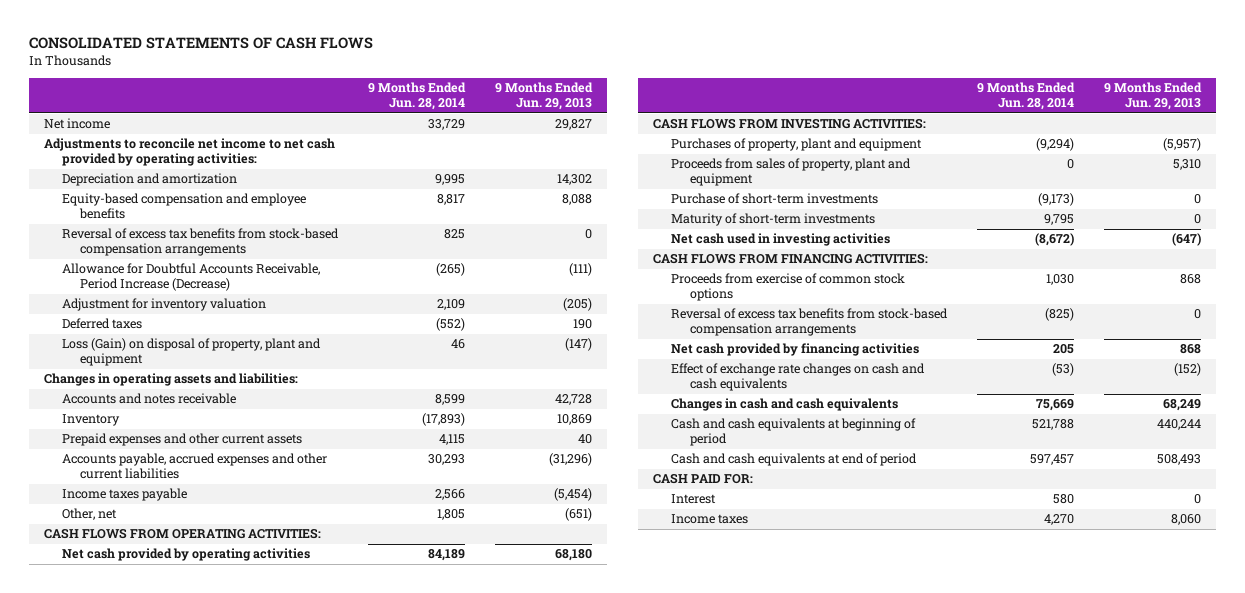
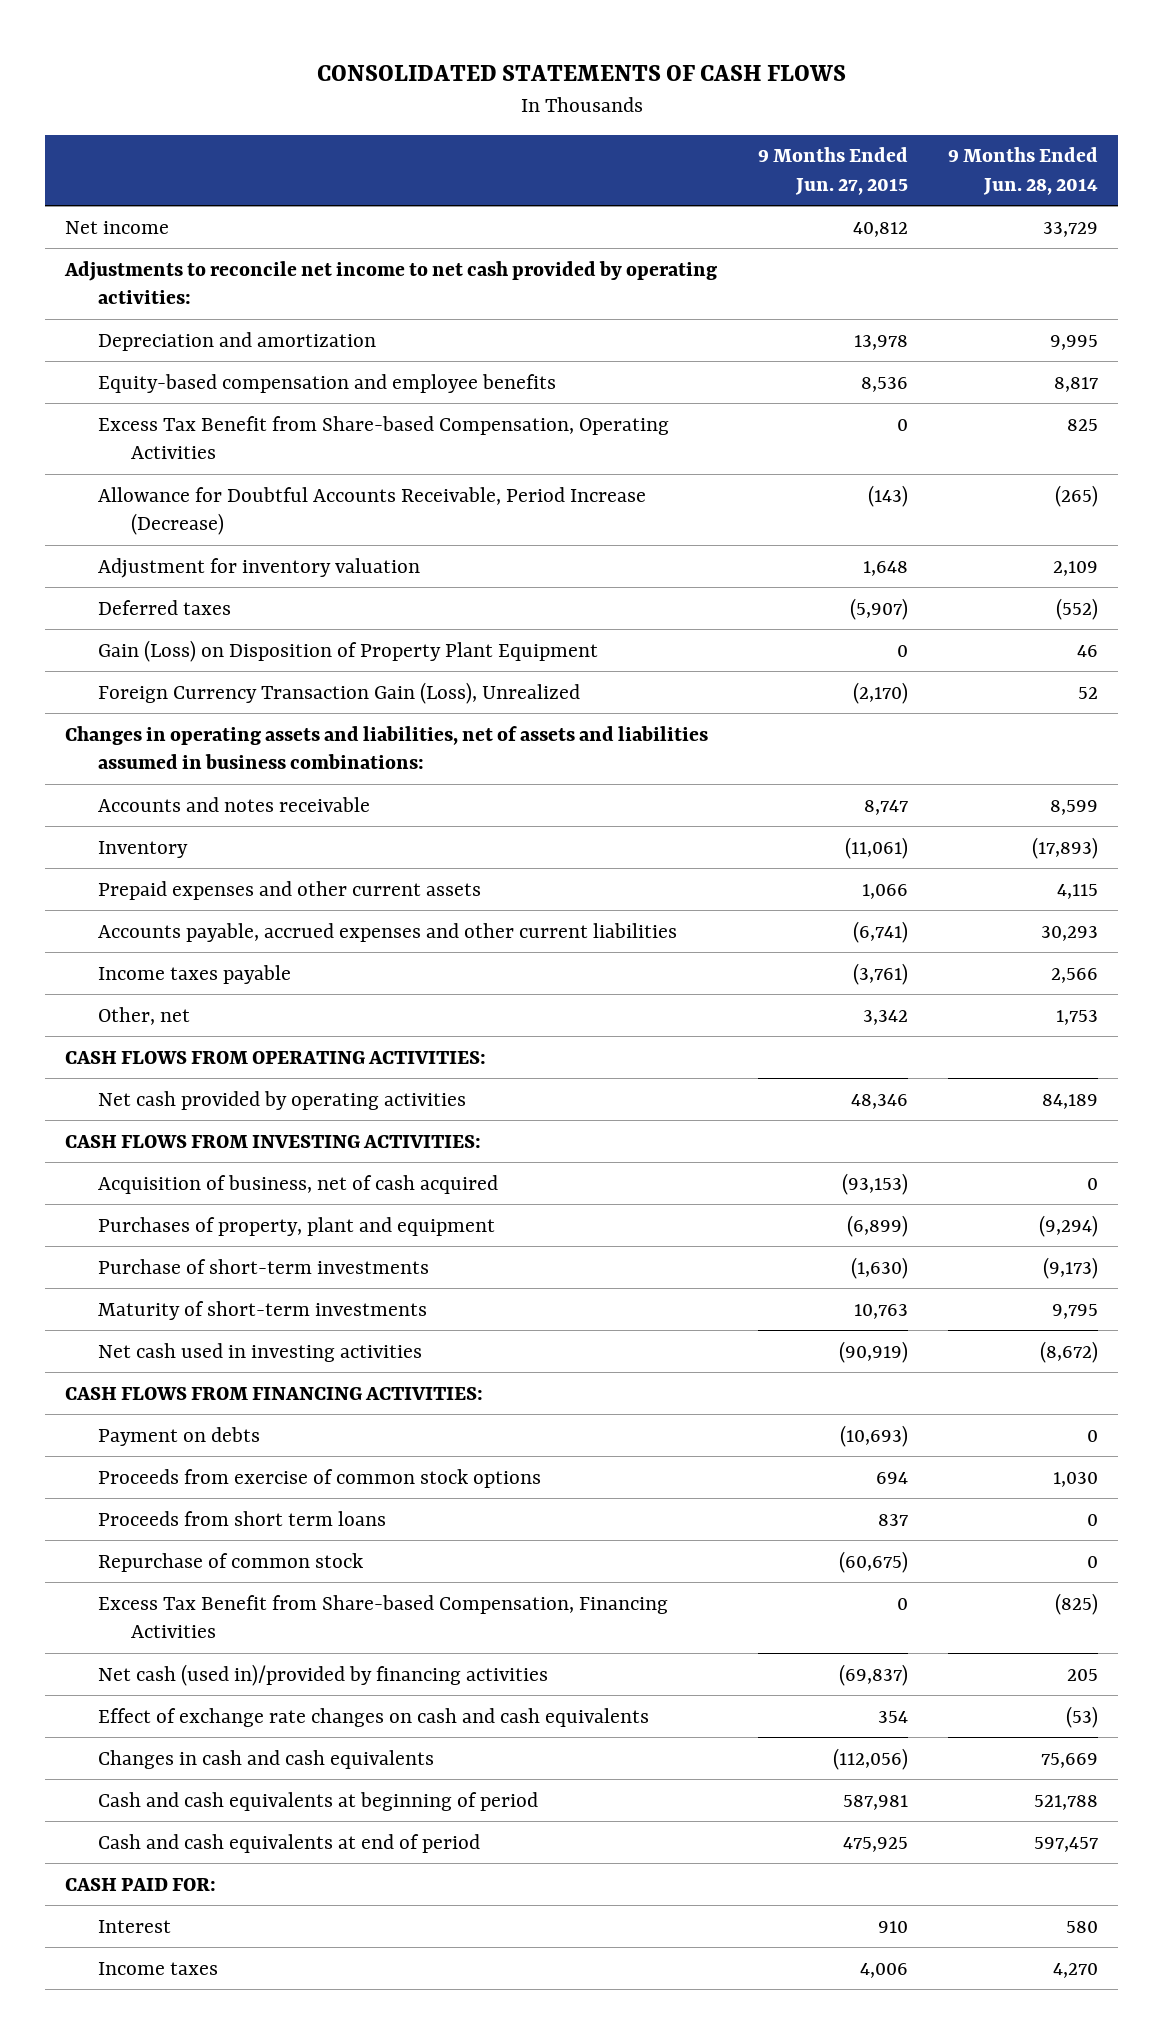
[494,82,593,111] 9 Months Ended Jun. 29, 2013 -> none
none -> [757,147,908,195] 9 Months Ended Jun. 27, 2015
[62,228,340,257] Reversal of excess tax benefits from stock-based compensation arrangements -> [98,415,670,459] Excess Tax Benefit from Share-based Compensation, Operating Activities
[62,338,322,367] Loss (Gain) on disposal of property, plant and equipment -> [98,639,599,662] Gain (Loss) on Disposition of Property Plant Equipment
none -> [98,681,581,704] Foreign Currency Transaction Gain (Loss), Unrealized
[43,373,298,387] Changes in operating assets and liabilities: -> [65,725,709,769] Changes in operating assets and liabilities, net of assets and liabilities assumed in business combinations:
[437,509,466,521] 1,805 -> [1055,1009,1098,1025] 1,753
none -> [98,1174,499,1194] Acquisition of business, net of cash acquired
[671,158,912,187] Proceeds from sales of property, plant and equipment -> none
none -> [98,1426,261,1446] Payment on debts
none -> [98,1510,387,1526] Proceeds from short term loans
none -> [98,1552,364,1572] Repurchase of common stock
[671,308,949,337] Reversal of excess tax benefits from stock-based compensation arrangements -> [98,1594,669,1638] Excess Tax Benefit from Share-based Compensation, Financing Activities
[671,343,920,357] Net cash provided by financing activities -> [98,1663,549,1686] Net cash (used in)/provided by financing activities

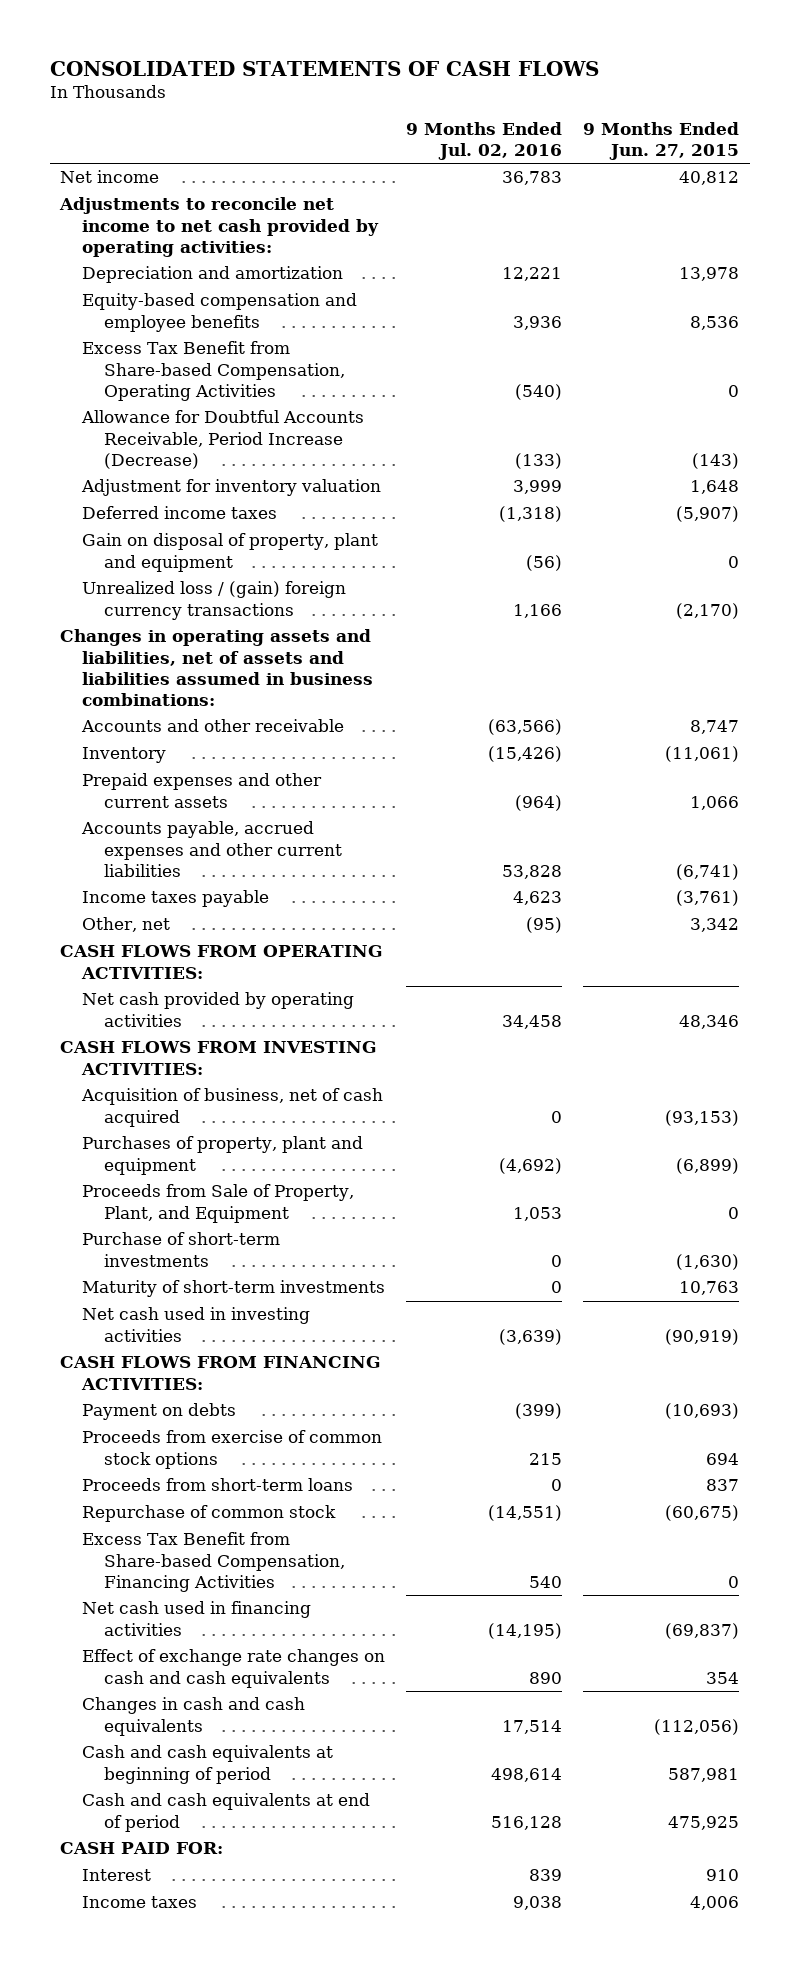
[947,147,1098,195] 9 Months Ended Jun. 28, 2014 -> none
none -> [406,121,563,160] 9 Months Ended Jul. 02, 2016
[98,599,232,615] Deferred taxes -> [82,506,278,520] Deferred income taxes
[98,639,599,662] Gain (Loss) on Disposition of Property Plant Equipment -> [82,533,379,572] Gain on disposal of property, plant and equipment
[98,681,581,704] Foreign Currency Transaction Gain (Loss), Unrealized -> [82,581,347,620] Unrealized loss / (gain) foreign currency transactions
[98,796,371,812] Accounts and notes receivable -> [81,719,345,733] Accounts and other receivable
none -> [82,1184,355,1223] Proceeds from Sale of Property, Plant, and Equipment
[98,1510,387,1526] Proceeds from short term loans -> [82,1478,354,1492] Proceeds from short-term loans
[98,1663,549,1686] Net cash (used in)/provided by financing activities -> [82,1601,312,1636] Net cash used in financing activities

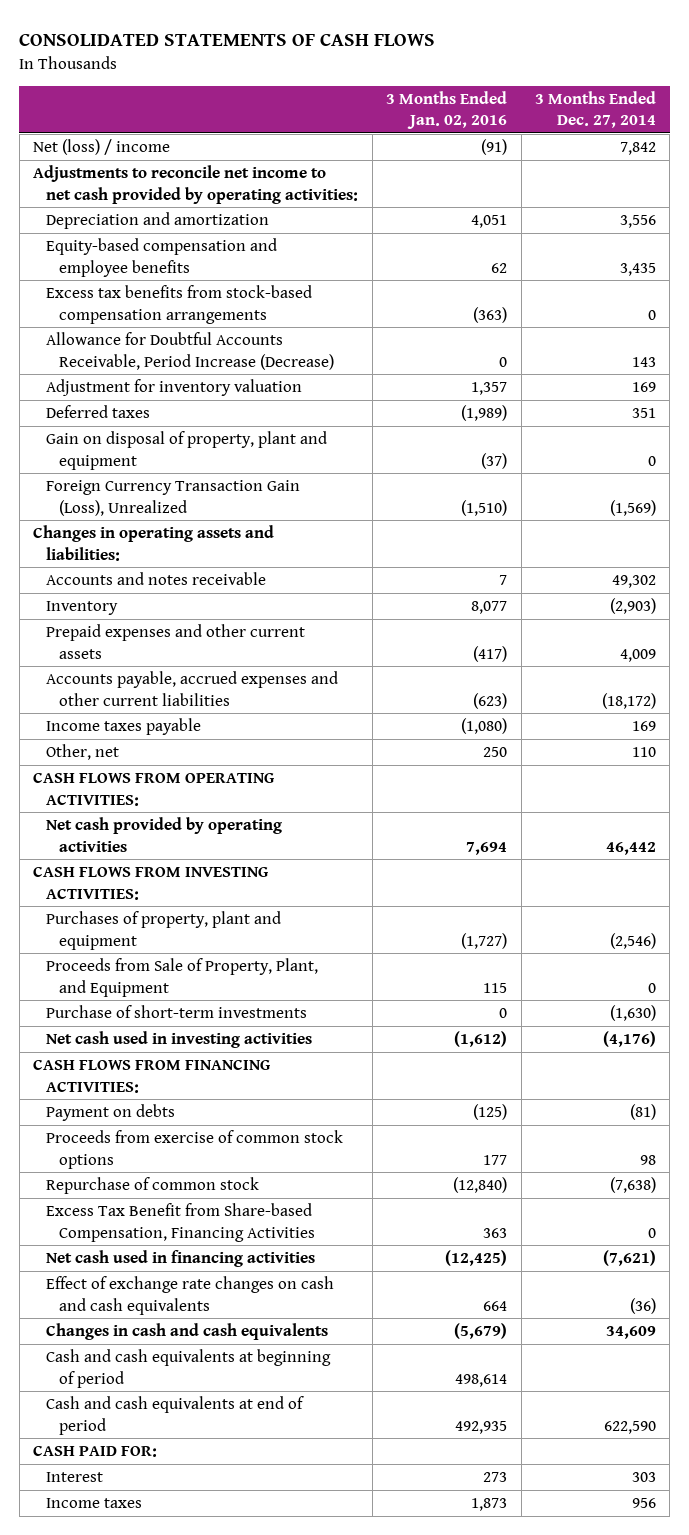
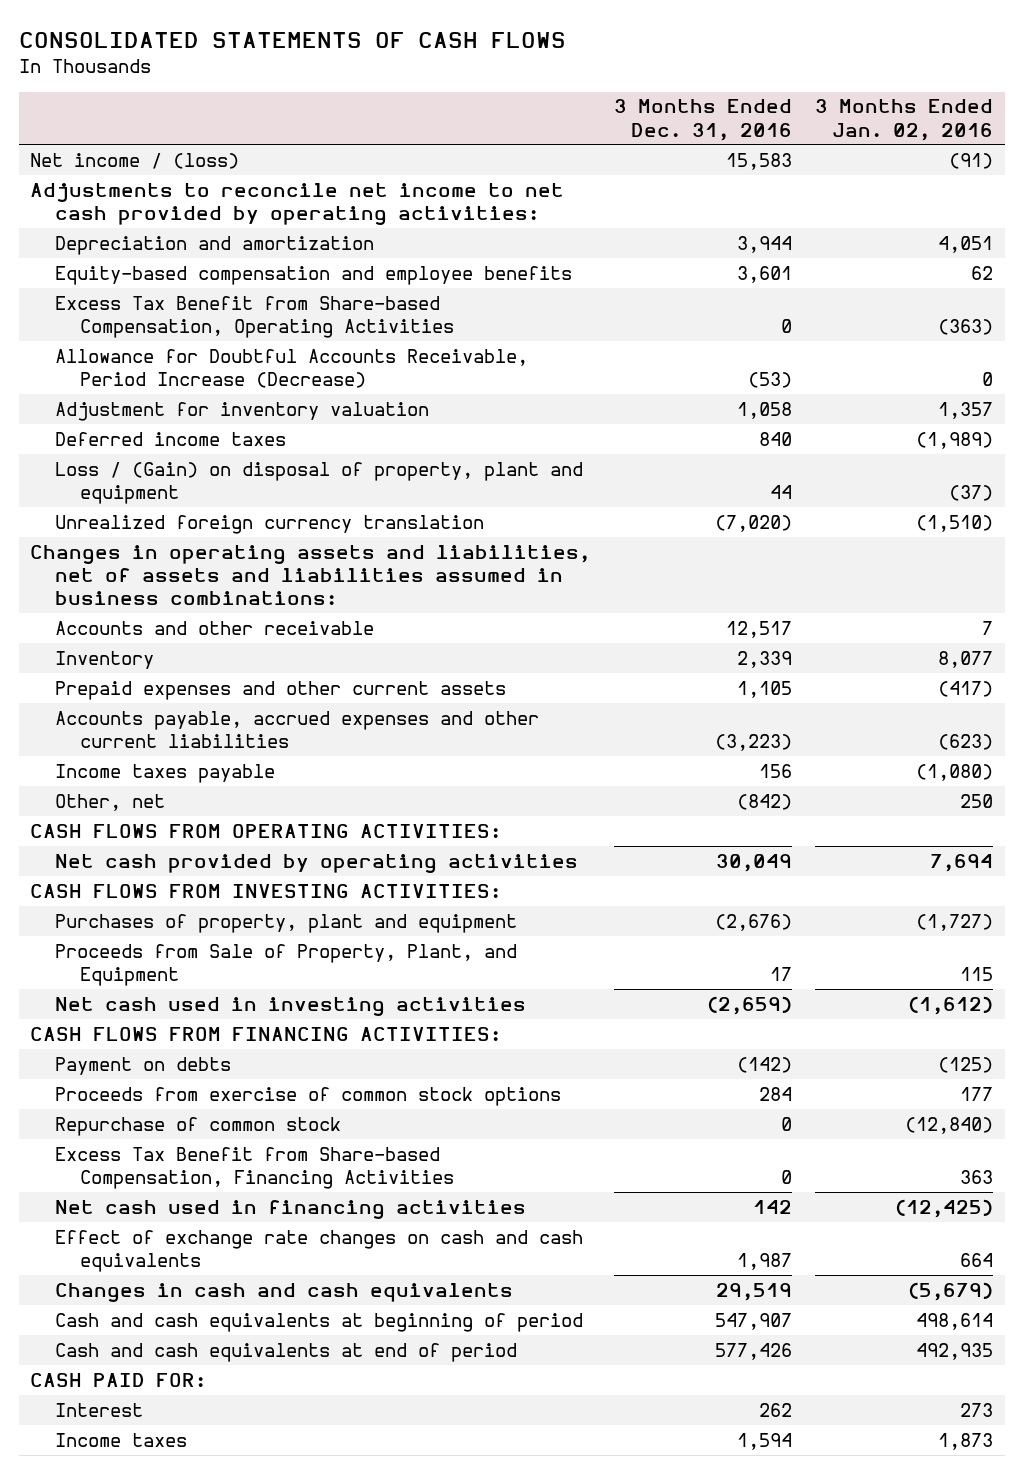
[534,90,656,129] 3 Months Ended Dec. 27, 2014 -> none
none -> [613,99,792,141] 3 Months Ended Dec. 31, 2016
[33,139,171,156] Net (loss) / income -> [30,152,240,169] Net income / (loss)
[46,285,313,324] Excess tax benefits from stock-based compensation arrangements -> [55,295,455,338] Excess Tax Benefit from Share-based Compensation, Operating Activities
[46,405,151,419] Deferred taxes -> [55,431,287,446] Deferred income taxes
[46,431,328,470] Gain on disposal of property, plant and equipment -> [55,461,584,504] Loss / (Gain) on disposal of property, plant and equipment
[46,480,301,516] Foreign Currency Transaction Gain (Loss), Unrealized -> [55,514,485,534] Unrealized foreign currency translation
[33,525,275,561] Changes in operating assets and liabilities: -> [30,544,591,606] Changes in operating assets and liabilities, net of assets and liabilities assumed in business combinations:
[46,572,267,586] Accounts and notes receivable -> [55,620,375,635] Accounts and other receivable
[46,1005,308,1019] Purchase of short-term investments -> none

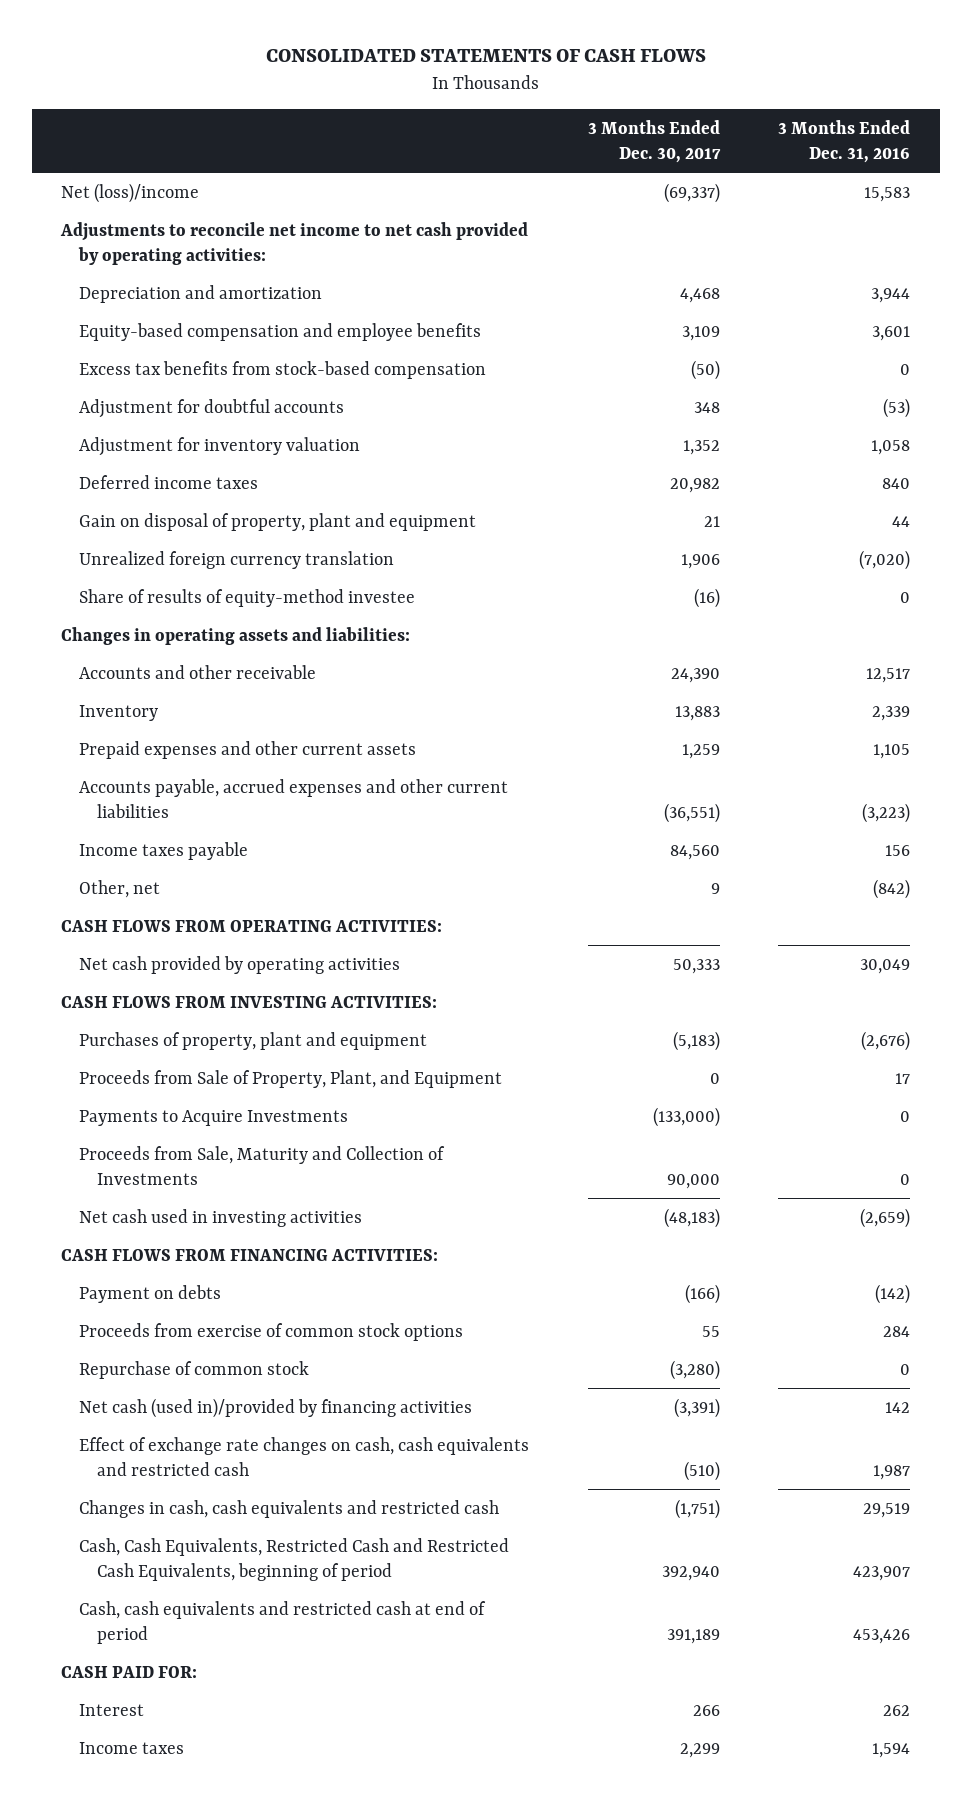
[814,99,993,141] 3 Months Ended Jan. 02, 2016 -> none
none -> [587,119,721,164] 3 Months Ended Dec. 30, 2017
[30,152,240,169] Net income / (loss) -> [60,182,199,203] Net (loss)/income
[55,295,455,338] Excess Tax Benefit from Share-based Compensation, Operating Activities -> [79,360,487,379] Excess tax benefits from stock-based compensation
[55,348,529,388] Allowance for Doubtful Accounts Receivable, Period Increase (Decrease) -> [79,398,345,418] Adjustment for doubtful accounts
[55,461,584,504] Loss / (Gain) on disposal of property, plant and equipment -> [79,512,477,531] Gain on disposal of property, plant and equipment
none -> [79,588,416,607] Share of results of equity-method investee
[30,544,591,606] Changes in operating assets and liabilities, net of assets and liabilities assumed in business combinations: -> [60,626,410,645] Changes in operating assets and liabilities:
none -> [79,1109,349,1126] Payments to Acquire Investments
none -> [79,1145,446,1186] Proceeds from Sale, Maturity and Collection of Investments
[55,1146,455,1189] Excess Tax Benefit from Share-based Compensation, Financing Activities -> none
[55,1199,527,1219] Net cash used in financing activities -> [79,1397,473,1418] Net cash (used in)/provided by financing activities
[55,1229,584,1272] Effect of exchange rate changes on cash and cash equivalents -> [79,1436,530,1477] Effect of exchange rate changes on cash, cash equivalents and restricted cash
[55,1282,514,1302] Changes in cash and cash equivalents -> [79,1499,500,1518] Changes in cash, cash equivalents and restricted cash
[55,1312,584,1332] Cash and cash equivalents at beginning of period -> [79,1537,510,1582] Cash, Cash Equivalents, Restricted Cash and Restricted Cash Equivalents, beginning of period
[714,1312,792,1330] 547,907 -> [853,1566,911,1582] 423,907
[55,1342,518,1362] Cash and cash equivalents at end of period -> [79,1600,487,1645] Cash, cash equivalents and restricted cash at end of period
[714,1342,792,1360] 577,426 -> [853,1629,911,1645] 453,426

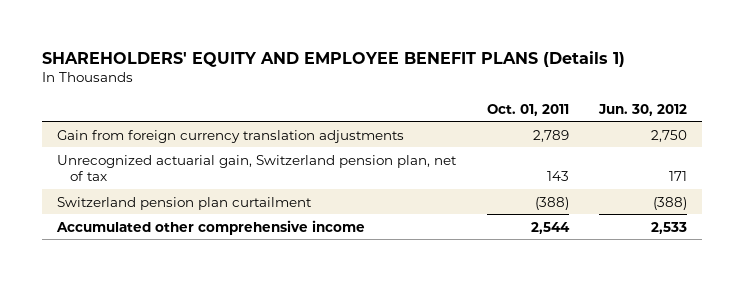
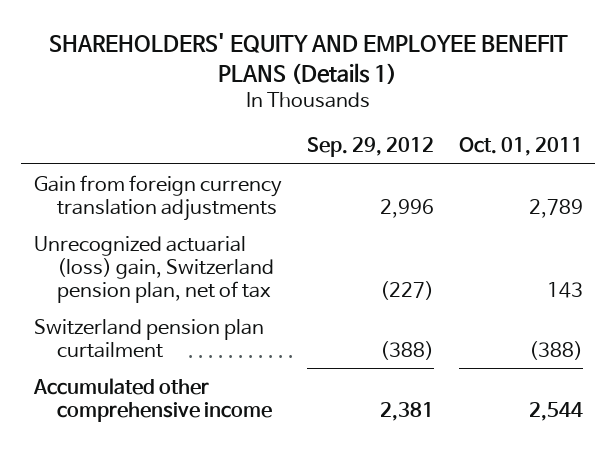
[597,103,687,116] Jun. 30, 2012 -> none
none -> [306,137,434,158] Sep. 29, 2012
[57,154,458,181] Unrecognized actuarial gain, Switzerland pension plan, net of tax -> [33,235,275,303] Unrecognized actuarial (loss) gain, Switzerland pension plan, net of tax

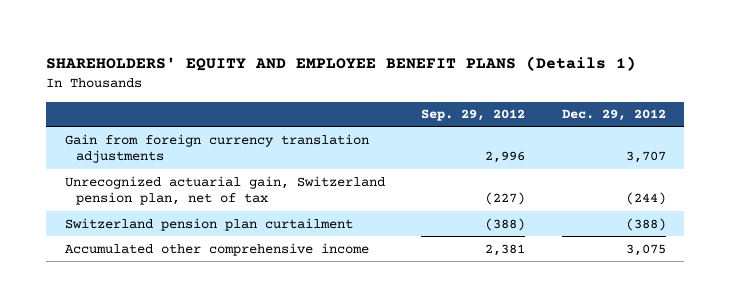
[458,137,583,157] Oct. 01, 2011 -> none
none -> [561,109,666,122] Dec. 29, 2012
[33,235,275,303] Unrecognized actuarial (loss) gain, Switzerland pension plan, net of tax -> [64,175,385,206] Unrecognized actuarial gain, Switzerland pension plan, net of tax

